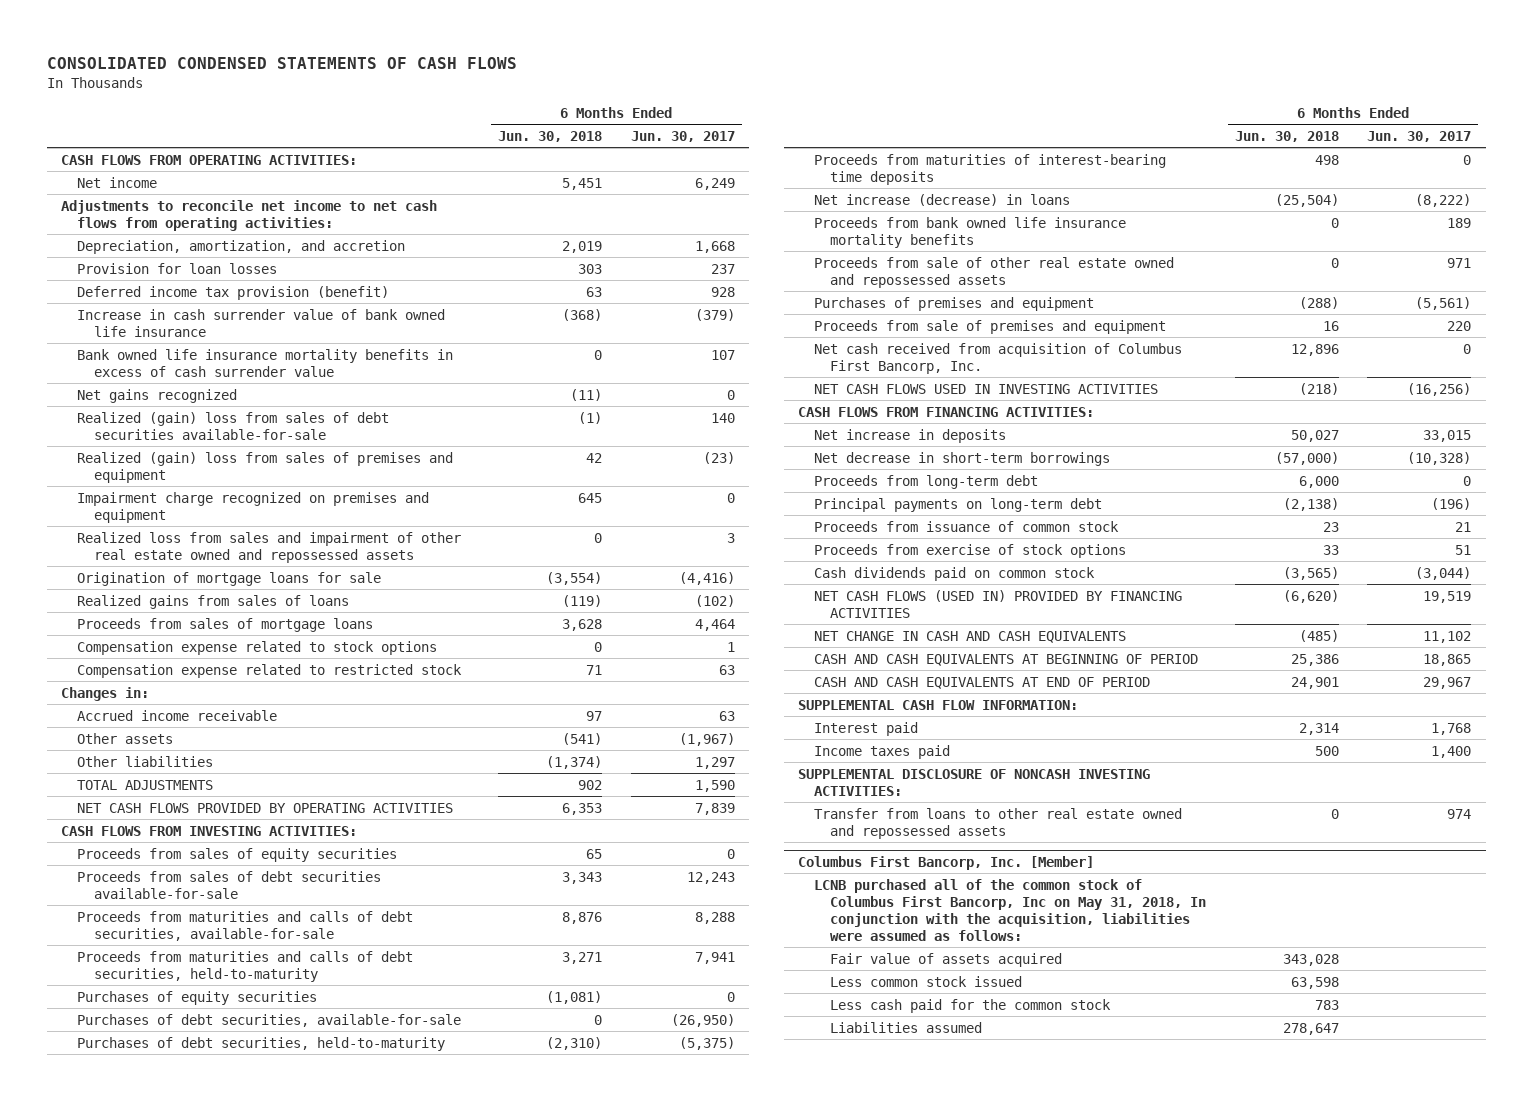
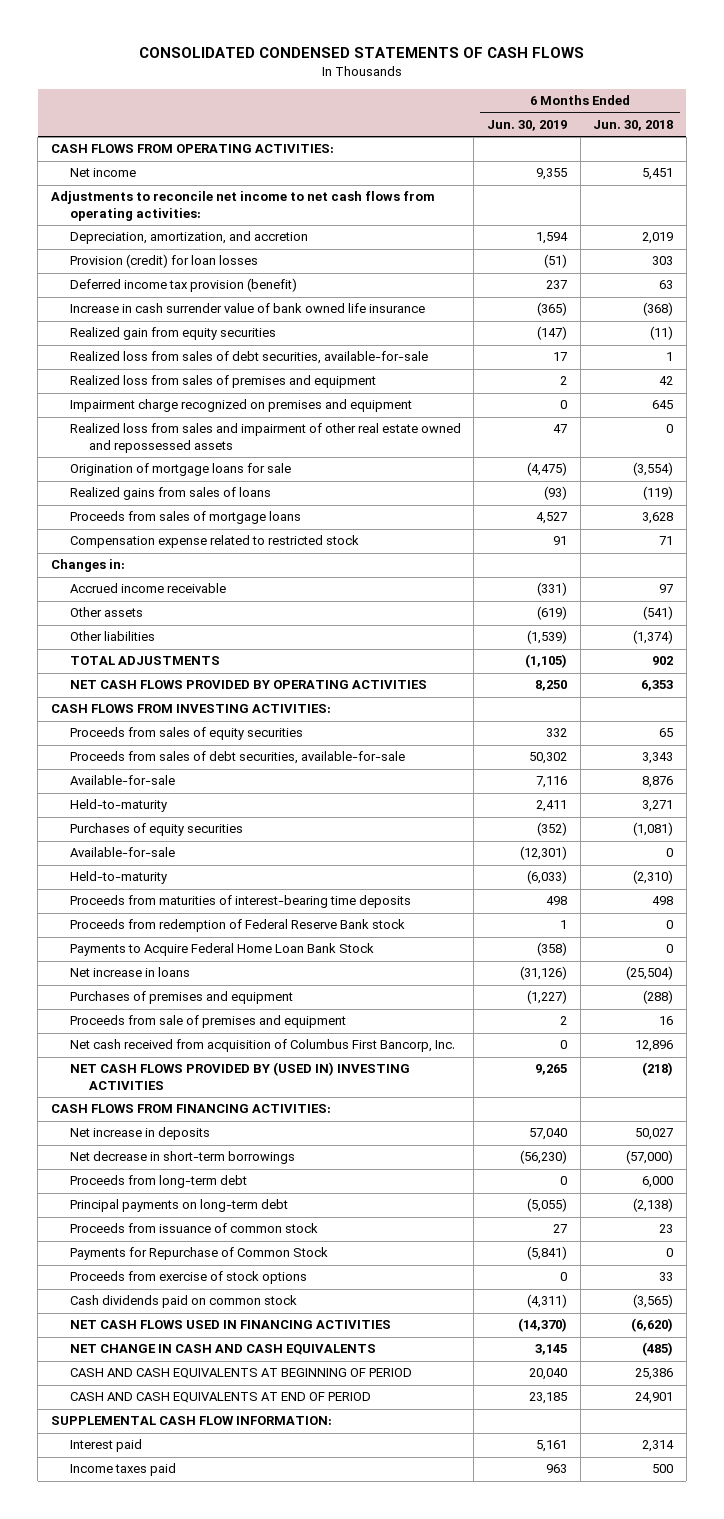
[630,130,735,142] Jun. 30, 2017 -> none
none -> [487,119,568,131] Jun. 30, 2019
[77,262,278,274] Provision for loan losses -> [69,254,258,269] Provision (credit) for loan losses
[77,348,454,377] Bank owned life insurance mortality benefits in excess of cash surrender value -> none
[77,388,238,403] Net gains recognized -> none
none -> [69,327,276,341] Realized gain from equity securities
[77,411,390,440] Realized (gain) loss from sales of debt securities available-for-sale -> [69,351,428,365] Realized loss from sales of debt securities, available-for-sale
[578,411,603,424] (1) -> [666,352,674,362] 1
[77,451,454,483] Realized (gain) loss from sales of premises and equipment -> [69,375,376,389] Realized loss from sales of premises and equipment
[77,640,438,655] Compensation expense related to stock options -> none
[77,870,382,899] Proceeds from sales of debt securities available-for-sale -> [69,751,405,765] Proceeds from sales of debt securities, available-for-sale
[77,910,414,941] Proceeds from maturities and calls of debt securities, available-for-sale -> [69,775,175,786] Available-for-sale
[77,950,414,982] Proceeds from maturities and calls of debt securities, held-to-maturity -> [69,799,167,813] Held-to-maturity
[77,1013,462,1027] Purchases of debt securities, available-for-sale -> [69,847,175,858] Available-for-sale
[77,1036,446,1051] Purchases of debt securities, held-to-maturity -> [69,871,167,885] Held-to-maturity
[814,216,1127,248] Proceeds from bank owned life insurance mortality benefits -> none
[814,256,1175,288] Proceeds from sale of other real estate owned and repossessed assets -> none
none -> [69,919,405,933] Proceeds from redemption of Federal Reserve Bank stock
none -> [69,943,374,957] Payments to Acquire Federal Home Loan Bank Stock
[814,193,1071,206] Net increase (decrease) in loans -> [69,967,190,978] Net increase in loans
[814,383,1159,394] NET CASH FLOWS USED IN INVESTING ACTIVITIES -> [69,1062,410,1090] NET CASH FLOWS PROVIDED BY (USED IN) INVESTING ACTIVITIES
none -> [69,1247,328,1261] Payments for Repurchase of Common Stock
[814,589,1183,618] NET CASH FLOWS (USED IN) PROVIDED BY FINANCING ACTIVITIES -> [69,1320,391,1330] NET CASH FLOWS USED IN FINANCING ACTIVITIES
[797,768,1150,796] SUPPLEMENTAL DISCLOSURE OF NONCASH INVESTING ACTIVITIES: -> none
[814,807,1183,839] Transfer from loans to other real estate owned and repossessed assets -> none
[797,856,1094,871] Columbus First Bancorp, Inc. [Member] -> none
[814,878,1207,942] LCNB purchased all of the common stock of Columbus First Bancorp, Inc on May 31, 2018, In conjunction with the acquisition, liabilities were assumed as follows: -> none
[830,952,1063,967] Fair value of assets acquired -> none
[830,975,1023,987] Less common stock issued -> none
[830,998,1112,1013] Less cash paid for the common stock -> none
[830,1021,983,1033] Liabilities assumed -> none

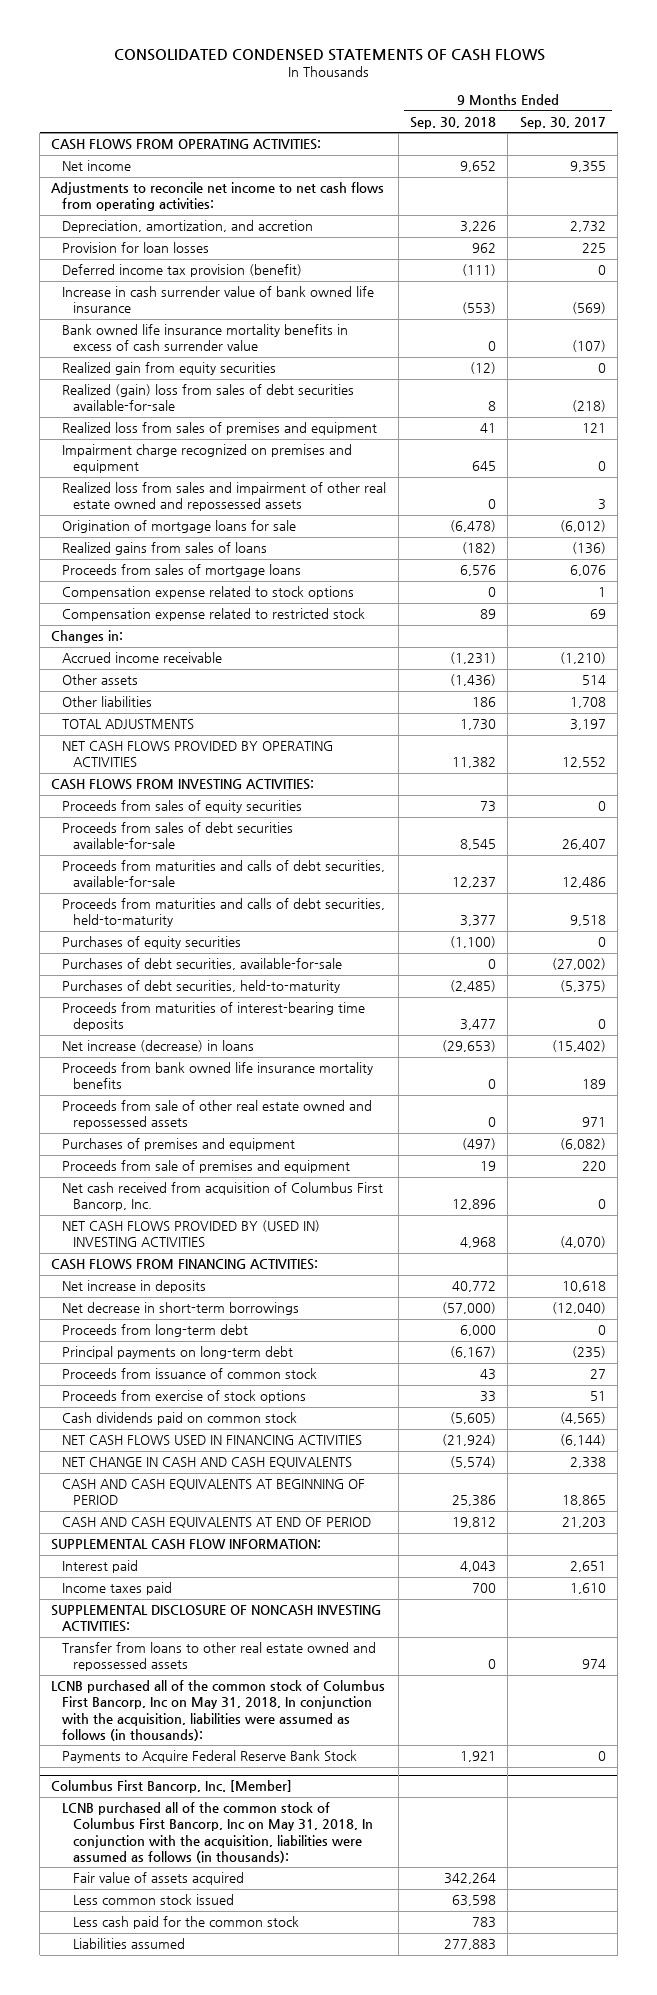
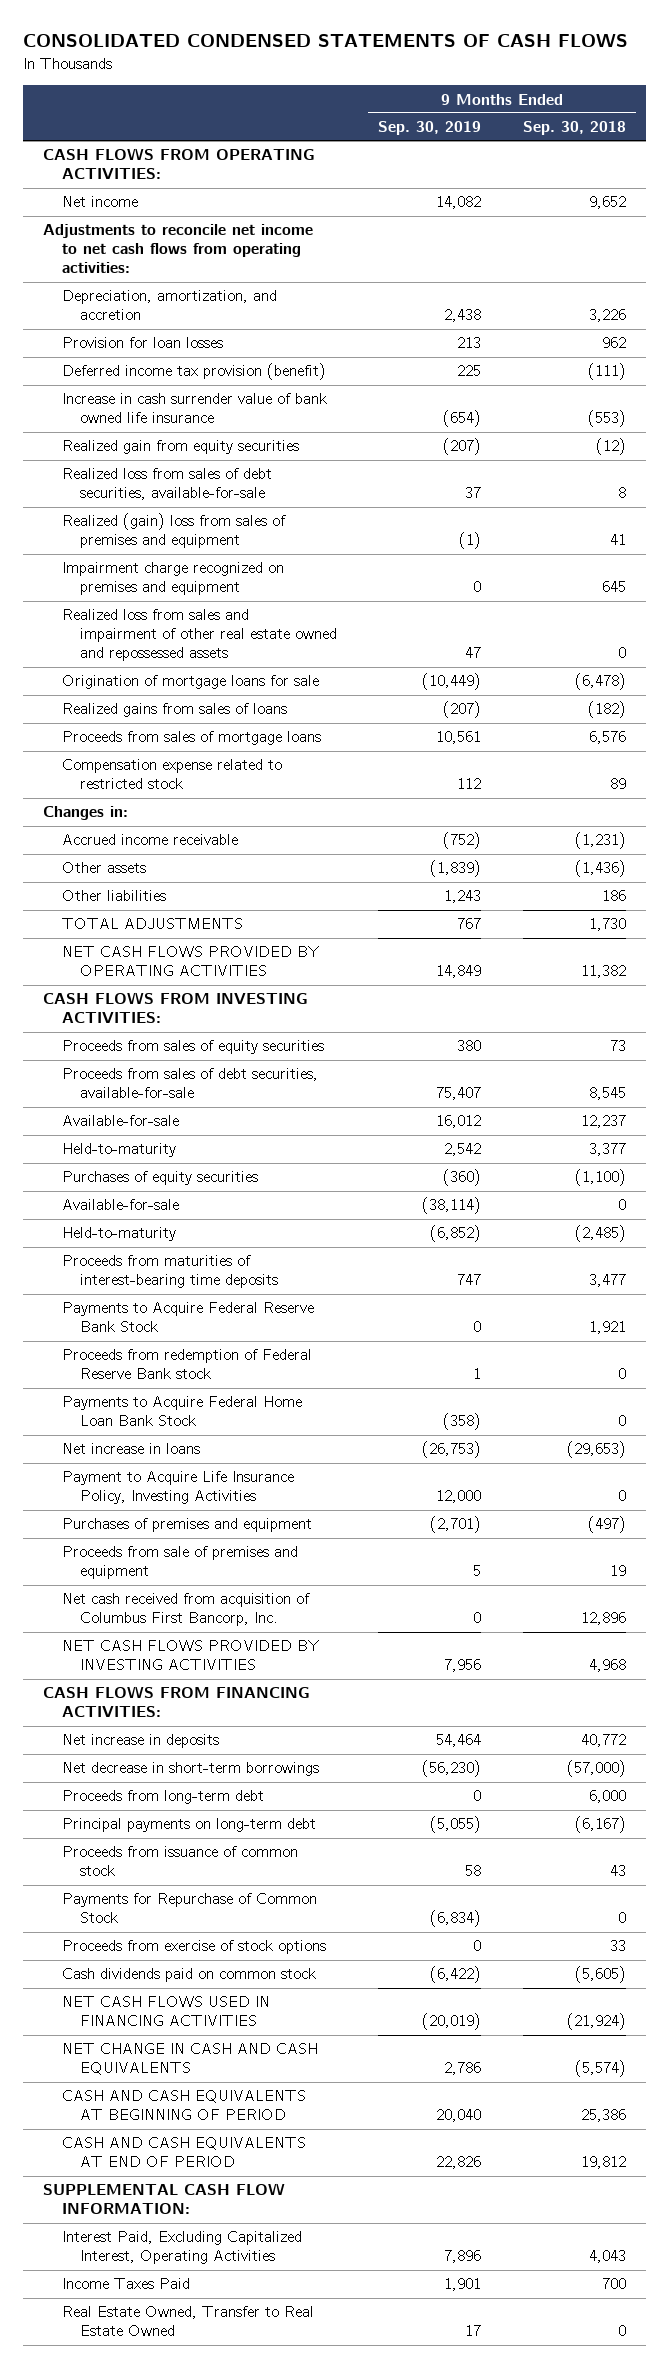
[519,117,606,130] Sep. 30, 2017 -> none
none -> [378,121,482,136] Sep. 30, 2019
[62,324,349,352] Bank owned life insurance mortality benefits in excess of cash surrender value -> none
[62,384,355,412] Realized (gain) loss from sales of debt securities available-for-sale -> [61,468,272,501] Realized loss from sales of debt securities, available-for-sale
[62,422,378,436] Realized loss from sales of premises and equipment -> [61,513,286,549] Realized (gain) loss from sales of premises and equipment
[62,586,355,600] Compensation expense related to stock options -> none
[62,822,294,850] Proceeds from sales of debt securities available-for-sale -> [61,1068,318,1099] Proceeds from sales of debt securities, available-for-sale
[62,860,386,888] Proceeds from maturities and calls of debt securities, available-for-sale -> [61,1115,179,1127] Available-for-sale
[62,898,386,928] Proceeds from maturities and calls of debt securities, held-to-maturity -> [61,1143,176,1158] Held-to-maturity
[62,958,343,971] Purchases of debt securities, available-for-sale -> [61,1199,179,1211] Available-for-sale
[62,980,341,994] Purchases of debt securities, held-to-maturity -> [61,1227,176,1242] Held-to-maturity
[62,1062,374,1090] Proceeds from bank owned life insurance mortality benefits -> none
[62,1100,373,1130] Proceeds from sale of other real estate owned and repossessed assets -> none
[62,1750,358,1764] Payments to Acquire Federal Reserve Bank Stock -> [61,1302,314,1333] Payments to Acquire Federal Reserve Bank Stock
none -> [61,1349,312,1380] Proceeds from redemption of Federal Reserve Bank stock
none -> [61,1396,302,1427] Payments to Acquire Federal Home Loan Bank Stock
[62,1040,255,1053] Net increase (decrease) in loans -> [61,1443,200,1455] Net increase in loans
none -> [61,1471,294,1505] Payment to Acquire Life Insurance Policy, Investing Activities
[62,1220,321,1248] NET CASH FLOWS PROVIDED BY (USED IN) INVESTING ACTIVITIES -> [61,1640,319,1671] NET CASH FLOWS PROVIDED BY INVESTING ACTIVITIES
none -> [61,1893,317,1924] Payments for Repurchase of Common Stock
[51,1605,382,1633] SUPPLEMENTAL DISCLOSURE OF NONCASH INVESTING ACTIVITIES: -> none
[51,1680,386,1741] LCNB purchased all of the common stock of Columbus First Bancorp, Inc on May 31, 2018, In conjunction with the acquisition, liabilities were assumed as follows (in thousands): -> none
[51,1780,293,1794] Columbus First Bancorp, Inc. [Member] -> none
[62,1802,374,1863] LCNB purchased all of the common stock of Columbus First Bancorp, Inc on May 31, 2018, In conjunction with the acquisition, liabilities were assumed as follows (in thousands): -> none
[73,1872,245,1886] Fair value of assets acquired -> none
[73,1894,235,1906] Less common stock issued -> none
[73,1916,300,1930] Less cash paid for the common stock -> none
[73,1938,186,1950] Liabilities assumed -> none
[62,1560,139,1574] Interest paid -> [61,2231,302,2265] Interest Paid, Excluding Capitalized Interest, Operating Activities
[62,1582,173,1596] Income taxes paid -> [61,2278,190,2290] Income Taxes Paid
[62,1642,377,1672] Transfer from loans to other real estate owned and repossessed assets -> [61,2306,314,2337] Real Estate Owned, Transfer to Real Estate Owned

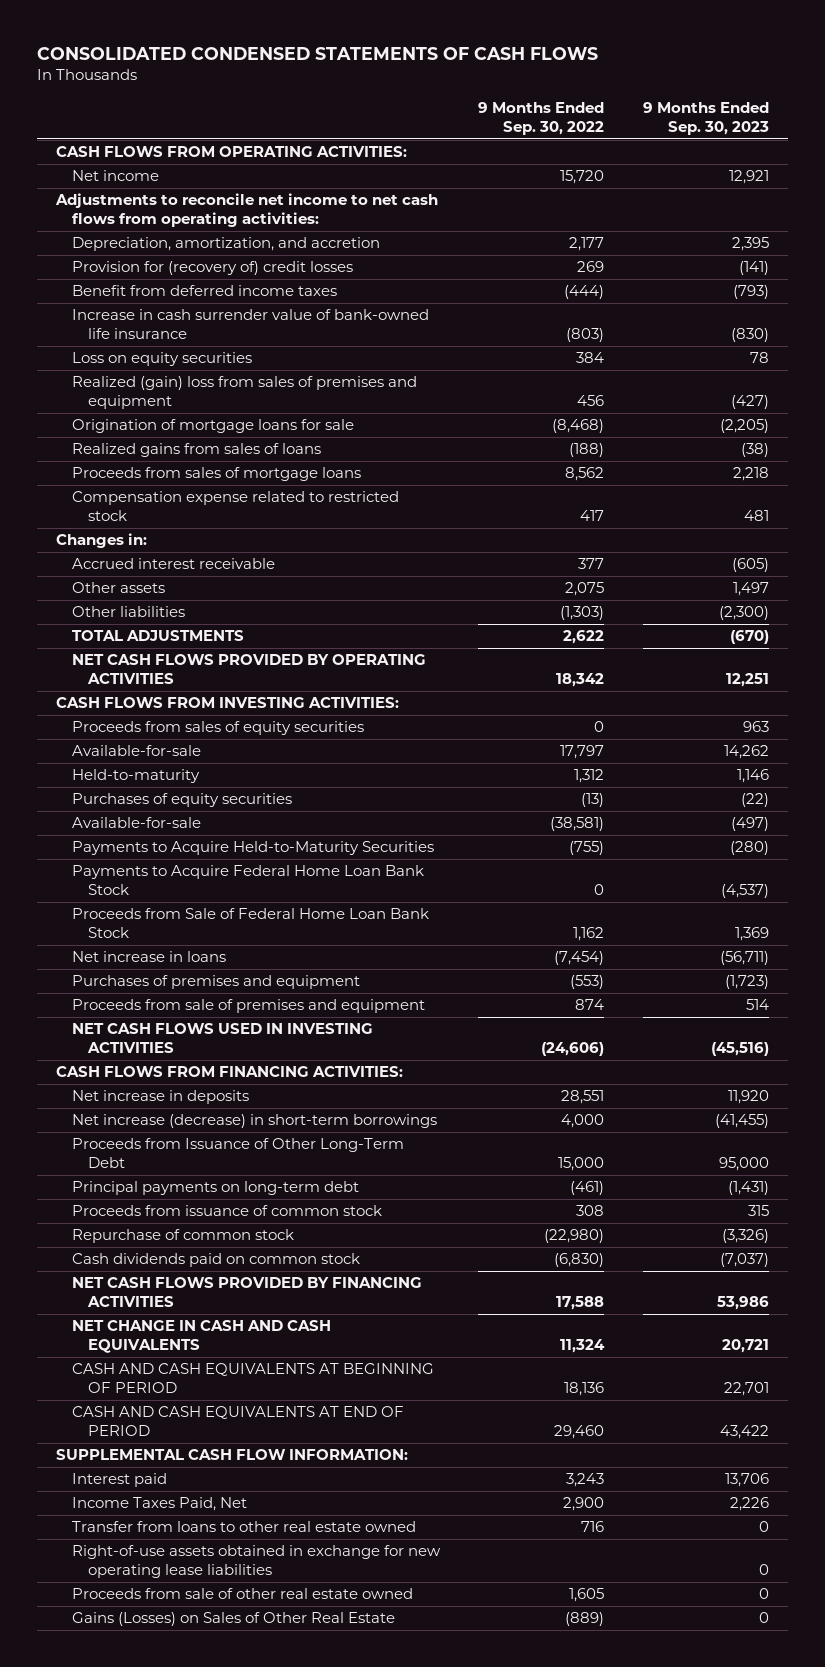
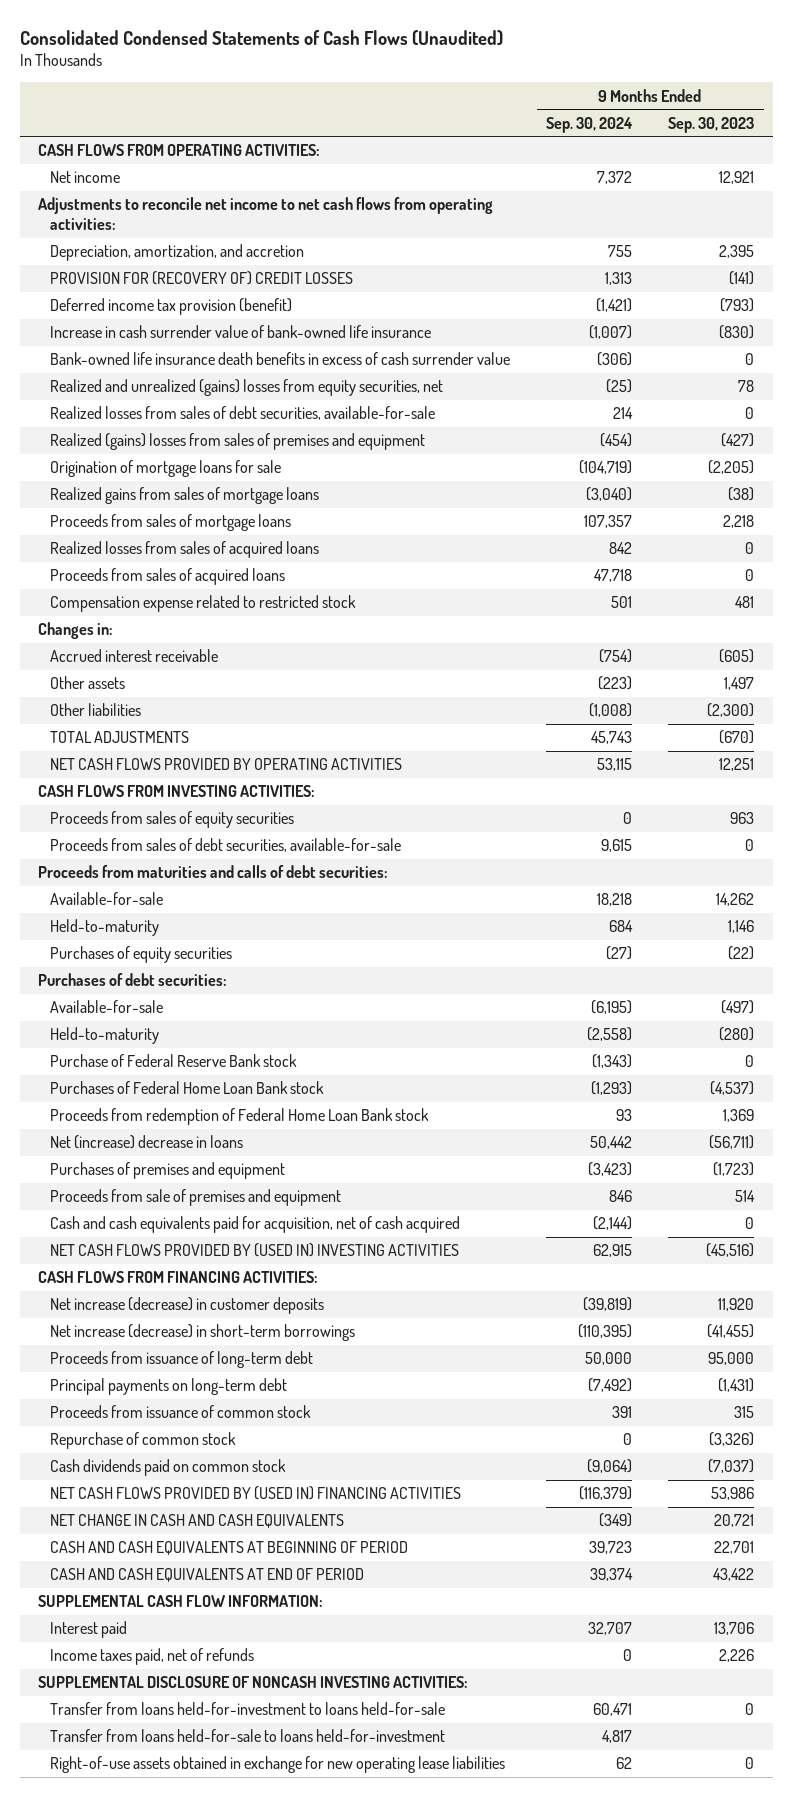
[36,47,598,61] CONSOLIDATED CONDENSED STATEMENTS OF CASH FLOWS -> [19,29,503,46] Consolidated Condensed Statements of Cash Flows (Unaudited)
[478,101,605,135] 9 Months Ended Sep. 30, 2022 -> none
none -> [546,116,634,133] Sep. 30, 2024
[71,261,353,276] Provision for (recovery of) credit losses -> [50,271,354,286] PROVISION FOR (RECOVERY OF) CREDIT LOSSES
[71,285,337,297] Benefit from deferred income taxes -> [50,298,293,316] Deferred income tax provision (benefit)
none -> [50,352,511,366] Bank-owned life insurance death benefits in excess of cash surrender value
[71,352,252,367] Loss on equity securities -> [50,379,444,397] Realized and unrealized (gains) losses from equity securities, net
none -> [50,406,436,421] Realized losses from sales of debt securities, available-for-sale
[71,376,417,410] Realized (gain) loss from sales of premises and equipment -> [50,433,426,451] Realized (gains) losses from sales of premises and equipment
[71,443,321,458] Realized gains from sales of loans -> [50,487,320,505] Realized gains from sales of mortgage loans
none -> [50,541,320,559] Realized losses from sales of acquired loans
none -> [50,568,286,586] Proceeds from sales of acquired loans
none -> [50,838,402,853] Proceeds from sales of debt securities, available-for-sale
none -> [37,865,388,879] Proceeds from maturities and calls of debt securities:
none -> [37,973,227,987] Purchases of debt securities:
[71,841,434,856] Payments to Acquire Held-to-Maturity Securities -> [50,1027,160,1045] Held-to-maturity
none -> [50,1054,298,1068] Purchase of Federal Reserve Bank stock
[71,865,424,896] Payments to Acquire Federal Home Loan Bank Stock -> [50,1081,325,1095] Purchases of Federal Home Loan Bank stock
[71,908,429,939] Proceeds from Sale of Federal Home Loan Bank Stock -> [50,1108,430,1126] Proceeds from redemption of Federal Home Loan Bank stock
[71,951,226,963] Net increase in loans -> [50,1135,244,1150] Net (increase) decrease in loans
none -> [50,1216,461,1234] Cash and cash equivalents paid for acquisition, net of cash acquired
[71,1023,373,1054] NET CASH FLOWS USED IN INVESTING ACTIVITIES -> [50,1243,460,1258] NET CASH FLOWS PROVIDED BY (USED IN) INVESTING ACTIVITIES
[71,1090,249,1105] Net increase in deposits -> [50,1297,325,1315] Net increase (decrease) in customer deposits
[71,1138,404,1169] Proceeds from Issuance of Other Long-Term Debt -> [50,1351,314,1369] Proceeds from issuance of long-term debt
[71,1277,422,1308] NET CASH FLOWS PROVIDED BY FINANCING ACTIVITIES -> [50,1486,462,1501] NET CASH FLOWS PROVIDED BY (USED IN) FINANCING ACTIVITIES
[71,1521,416,1533] Transfer from loans to other real estate owned -> none
[71,1497,247,1512] Income Taxes Paid, Net -> [50,1648,255,1666] Income taxes paid, net of refunds
none -> [37,1676,468,1689] SUPPLEMENTAL DISCLOSURE OF NONCASH INVESTING ACTIVITIES:
none -> [50,1702,446,1716] Transfer from loans held-for-investment to loans held-for-sale
none -> [50,1729,446,1743] Transfer from loans held-for-sale to loans held-for-investment
[71,1588,413,1600] Proceeds from sale of other real estate owned -> none
[71,1612,395,1627] Gains (Losses) on Sales of Other Real Estate -> none

